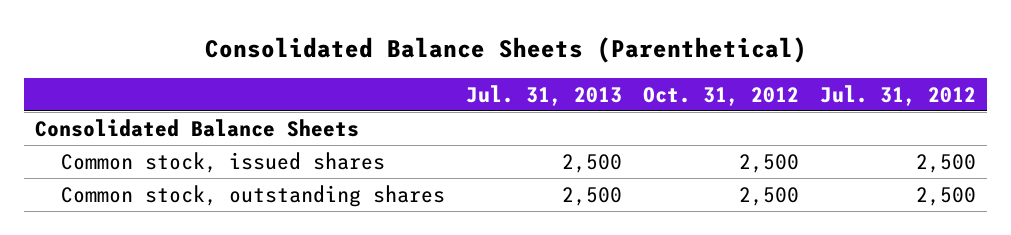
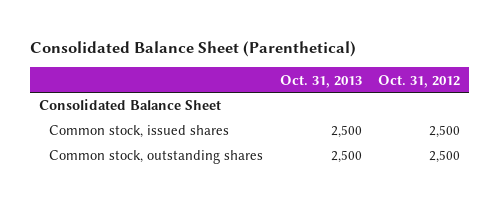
[204,36,807,63] Consolidated Balance Sheets (Parenthetical) -> [30,40,357,57] Consolidated Balance Sheet (Parenthetical)
[465,84,622,106] Jul. 31, 2013 -> none
[820,84,977,106] Jul. 31, 2012 -> none
none -> [279,74,362,88] Oct. 31, 2013
[34,118,359,137] Consolidated Balance Sheets -> [38,99,221,111] Consolidated Balance Sheet

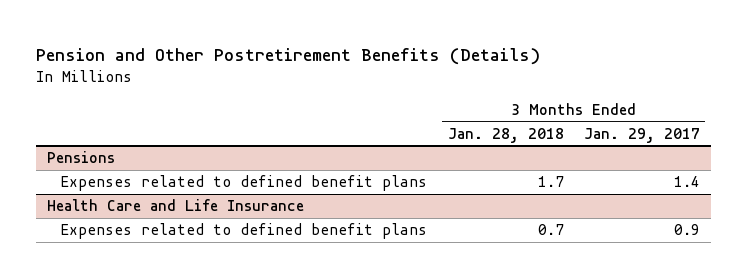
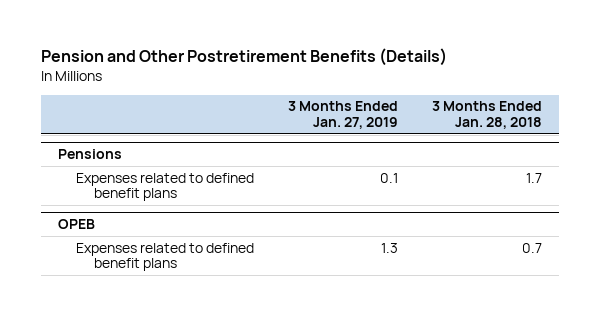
[584,127,701,143] Jan. 29, 2017 -> none
none -> [288,101,399,130] 3 Months Ended Jan. 27, 2019
[46,199,304,212] Health Care and Life Insurance -> [58,219,96,230] OPEB

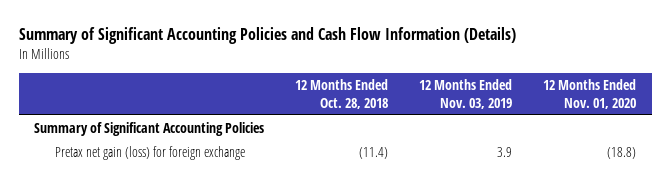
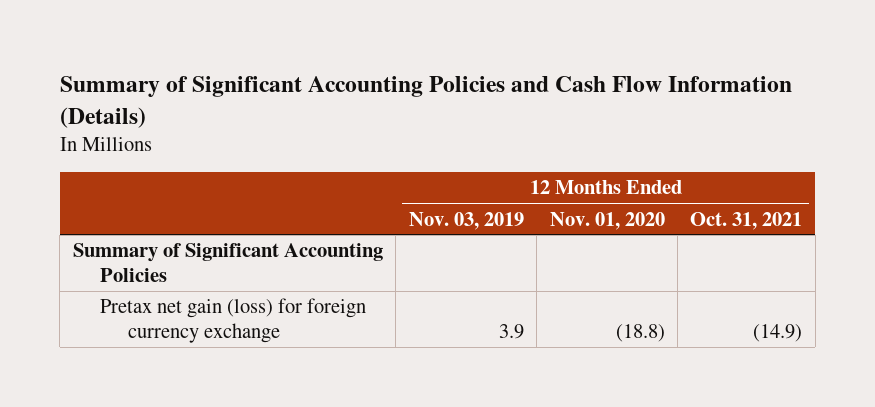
[295,78,389,109] 12 Months Ended Oct. 28, 2018 -> none
none -> [690,211,803,230] Oct. 31, 2021
[55,145,246,160] Pretax net gain (loss) for foreign exchange -> [100,298,367,343] Pretax net gain (loss) for foreign currency exchange

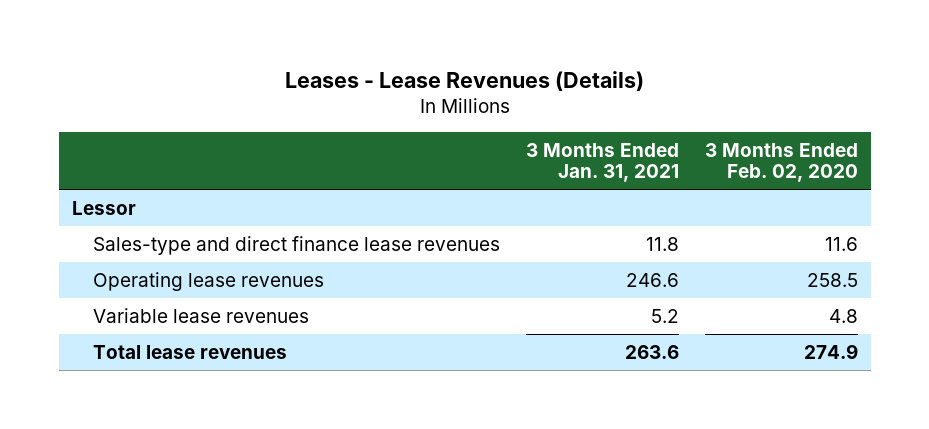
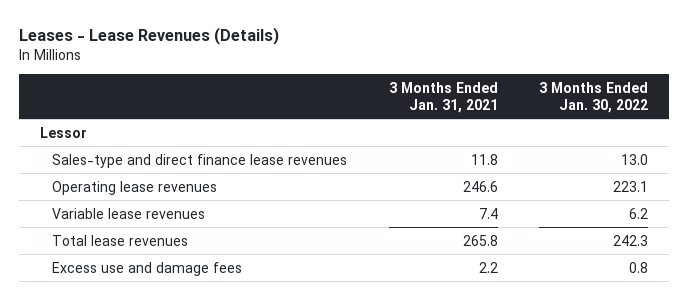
[704,142,858,183] 3 Months Ended Feb. 02, 2020 -> none
none -> [539,81,649,113] 3 Months Ended Jan. 30, 2022
[650,308,679,323] 5.2 -> [478,207,498,219] 7.4
[624,344,679,359] 263.6 -> [462,234,498,246] 265.8
none -> [52,261,243,276] Excess use and damage fees

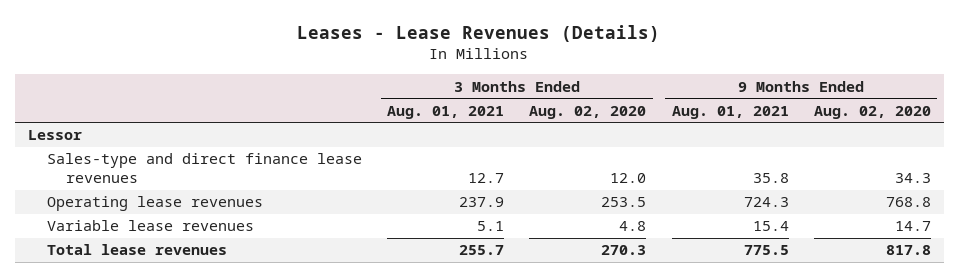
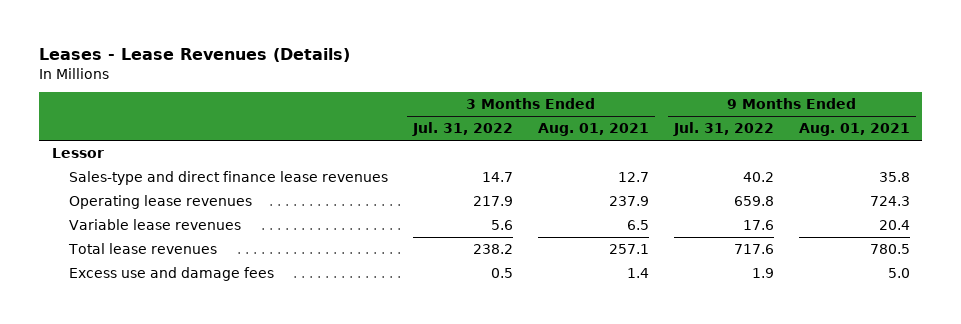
[529,105,647,119] Aug. 02, 2020 -> none
[813,105,931,119] Aug. 02, 2020 -> none
none -> [412,122,514,137] Jul. 31, 2022
none -> [672,122,774,137] Jul. 31, 2022
[477,221,505,232] 5.1 -> [626,220,649,231] 6.5
[752,221,789,232] 15.4 -> [878,220,910,231] 20.4
[459,245,505,256] 255.7 -> [608,244,649,255] 257.1
[743,245,789,256] 775.5 -> [869,244,910,255] 780.5
none -> [69,267,275,282] Excess use and damage fees

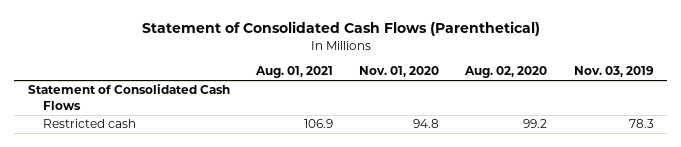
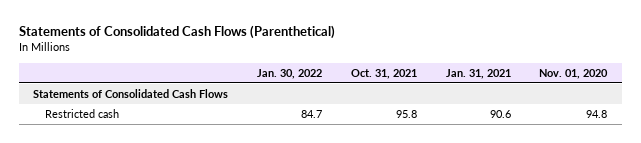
[141,21,540,37] Statement of Consolidated Cash Flows (Parenthetical) -> [19,25,336,40] Statements of Consolidated Cash Flows (Parenthetical)
[254,66,333,79] Aug. 01, 2021 -> none
[464,66,548,79] Aug. 02, 2020 -> none
[573,66,654,78] Nov. 03, 2019 -> none
none -> [257,68,323,79] Jan. 30, 2022
none -> [350,68,417,79] Oct. 31, 2021
none -> [445,68,511,79] Jan. 31, 2021
[27,84,230,110] Statement of Consolidated Cash Flows -> [33,89,229,99] Statements of Consolidated Cash Flows

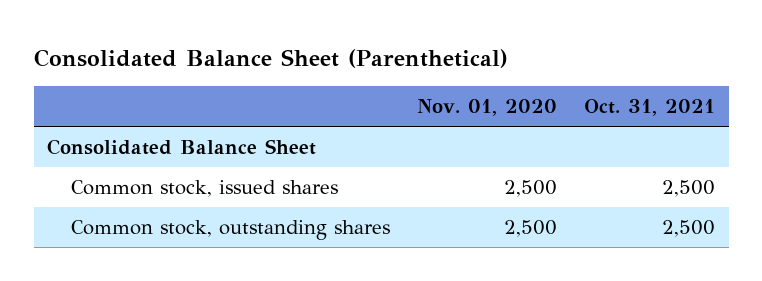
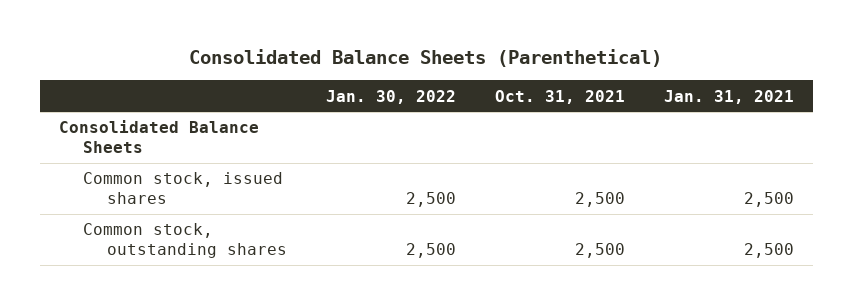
[33,48,508,68] Consolidated Balance Sheet (Parenthetical) -> [189,49,663,68] Consolidated Balance Sheets (Parenthetical)
[417,99,558,117] Nov. 01, 2020 -> none
none -> [325,89,456,104] Jan. 30, 2022
none -> [663,89,794,104] Jan. 31, 2021
[47,139,317,156] Consolidated Balance Sheet -> [59,120,260,154] Consolidated Balance Sheets

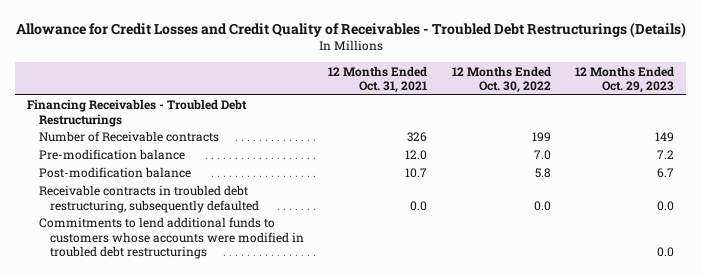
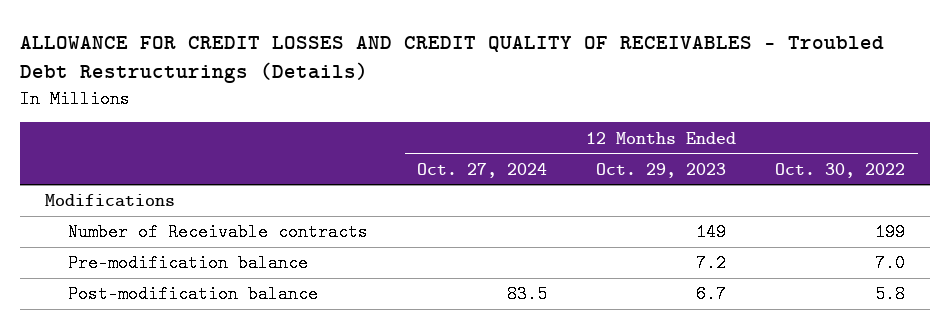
[15,22,686,39] Allowance for Credit Losses and Credit Quality of Receivables - Troubled Debt Restructurings (Details) -> [20,36,885,84] ALLOWANCE FOR CREDIT LOSSES AND CREDIT QUALITY OF RECEIVABLES - Troubled Debt Restructurings (Details)
[328,65,428,94] 12 Months Ended Oct. 31, 2021 -> none
none -> [416,162,547,178] Oct. 27, 2024
[27,99,248,127] Financing Receivables - Troubled Debt Restructurings -> [44,194,175,208] Modifications
[38,185,260,213] Receivable contracts in troubled debt restructuring, subsequently defaulted -> none
[38,217,305,260] Commitments to lend additional funds to customers whose accounts were modified in troubled debt restructurings -> none

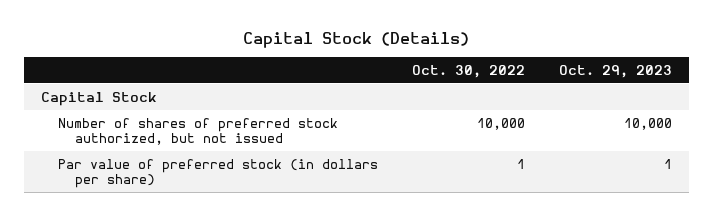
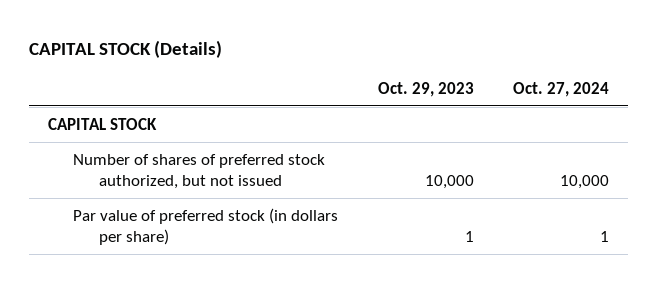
[243,32,470,49] Capital Stock (Details) -> [28,39,222,58] CAPITAL STOCK (Details)
[411,64,525,78] Oct. 30, 2022 -> none
none -> [512,82,609,98] Oct. 27, 2024
[41,91,158,106] Capital Stock -> [48,117,158,130] CAPITAL STOCK

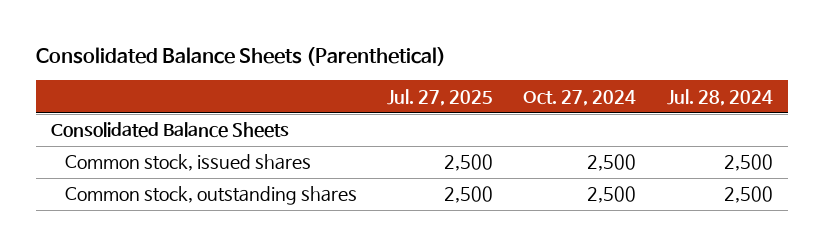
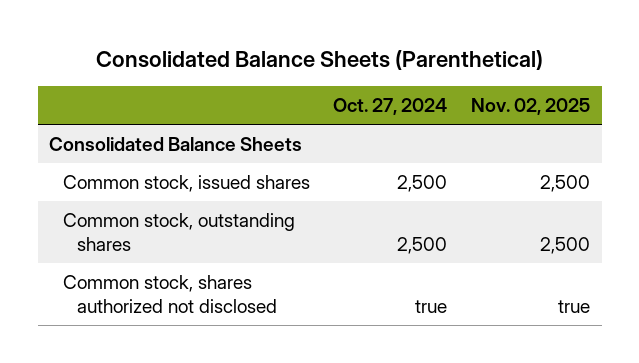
[387,88,494,106] Jul. 27, 2025 -> none
[666,88,773,106] Jul. 28, 2024 -> none
none -> [470,97,590,115] Nov. 02, 2025
none -> [63,274,277,314] Common stock, shares authorized not disclosed

